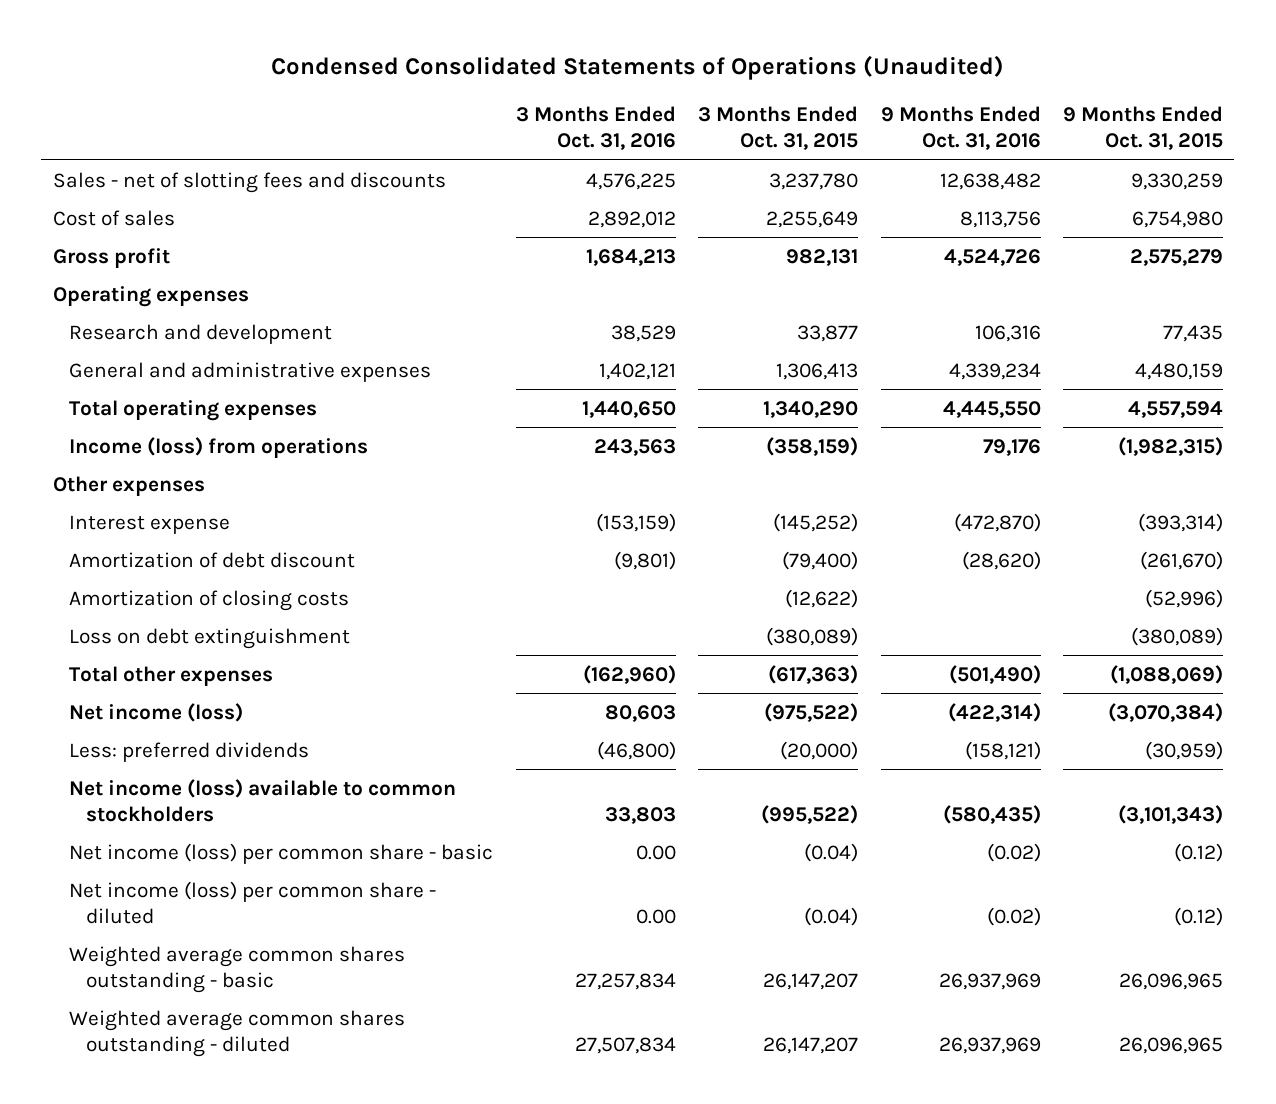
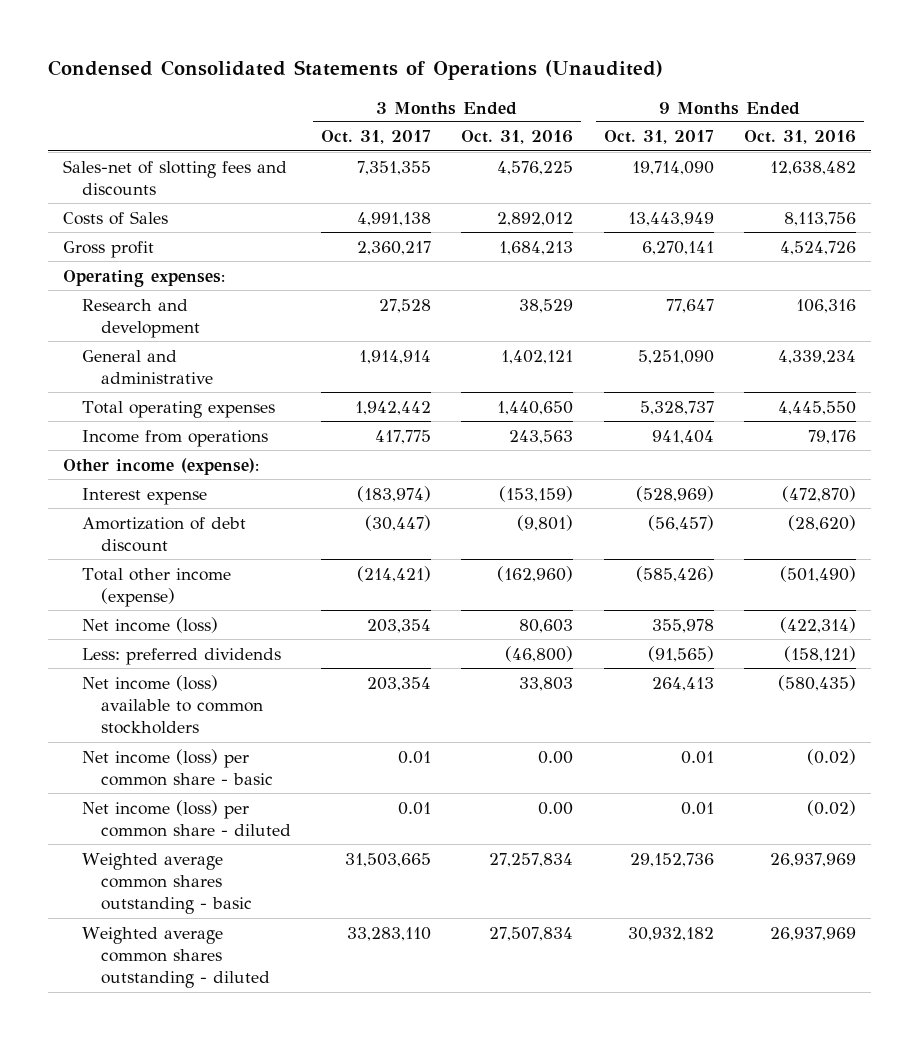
[698,105,859,151] 3 Months Ended Oct. 31, 2015 -> none
[1063,105,1224,151] 9 Months Ended Oct. 31, 2015 -> none
none -> [321,130,432,145] Oct. 31, 2017
none -> [603,130,714,145] Oct. 31, 2017
[52,171,446,193] Sales - net of slotting fees and discounts -> [63,159,288,196] Sales-net of slotting fees and discounts
[52,209,175,226] Cost of sales -> [63,210,169,225] Costs of Sales
[52,285,249,307] Operating expenses -> [63,269,226,287] Operating expenses:
[69,361,432,382] General and administrative expenses -> [81,349,213,384] General and administrative
[69,436,369,458] Income (loss) from operations -> [81,429,268,447] Income from operations
[52,475,205,496] Other expenses -> [63,457,260,475] Other income (expense):
[69,589,350,611] Amortization of closing costs -> none
[69,627,351,649] Loss on debt extinguishment -> none
[69,665,274,686] Total other expenses -> [81,567,231,607] Total other income (expense)

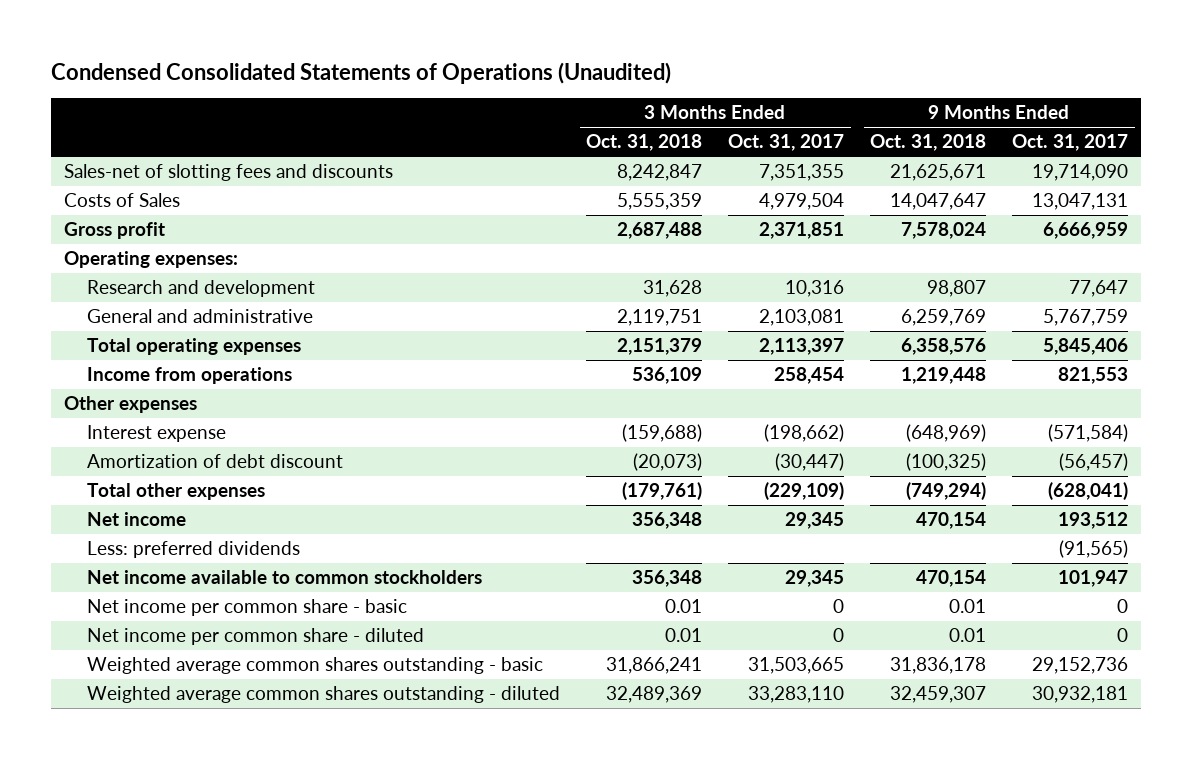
[461,130,574,145] Oct. 31, 2016 -> none
[744,130,857,145] Oct. 31, 2016 -> none
none -> [586,134,703,152] Oct. 31, 2018
none -> [870,134,987,152] Oct. 31, 2018
[357,211,432,226] 4,991,138 -> [759,193,845,211] 4,979,504
[627,211,714,226] 13,443,949 -> [1032,193,1129,211] 13,047,131
[357,240,432,255] 2,360,217 -> [759,222,845,240] 2,371,851
[641,240,714,255] 6,270,141 -> [1043,222,1129,240] 6,666,959
[379,298,432,313] 27,528 -> [785,280,845,298] 10,316
[359,349,432,364] 1,914,914 -> [759,309,845,327] 2,103,081
[637,349,714,364] 5,251,090 -> [1043,309,1129,327] 5,767,759
[355,400,432,415] 1,942,442 -> [759,338,845,356] 2,113,397
[639,400,714,415] 5,328,737 -> [1043,338,1129,356] 5,845,406
[375,429,432,444] 417,775 -> [774,367,845,385] 258,454
[651,429,714,444] 941,404 -> [1058,367,1129,385] 821,553
[63,457,260,475] Other income (expense): -> [63,396,197,414] Other expenses
[357,485,432,502] (183,974) -> [764,424,845,443] (198,662)
[635,485,714,502] (528,969) -> [1048,424,1129,443] (571,584)
[81,567,231,607] Total other income (expense) -> [87,483,266,501] Total other expenses
[357,565,432,582] (214,421) -> [764,482,845,501] (229,109)
[635,565,714,582] (585,426) -> [1048,482,1129,501] (628,041)
[81,616,218,633] Net income (loss) -> [87,512,187,527] Net income
[367,618,432,633] 203,354 -> [785,512,845,530] 29,345
[651,618,714,633] 355,978 -> [1058,512,1129,530] 193,512
[81,674,263,735] Net income (loss) available to common stockholders -> [87,570,483,585] Net income available to common stockholders
[367,676,432,691] 203,354 -> [785,570,845,588] 29,345
[651,676,714,691] 264,413 -> [1058,570,1129,588] 101,947
[81,748,273,786] Net income (loss) per common share - basic -> [87,599,408,617] Net income per common share - basic
[398,750,432,764] 0.01 -> [833,599,845,614] 0
[680,750,714,764] 0.01 -> [1117,599,1129,614] 0
[81,799,291,837] Net income (loss) per common share - diluted -> [87,628,425,646] Net income per common share - diluted
[398,801,432,815] 0.01 -> [833,628,845,643] 0
[680,801,714,815] 0.01 -> [1117,628,1129,643] 0
[627,926,714,941] 30,932,182 -> [1032,686,1129,704] 30,932,181

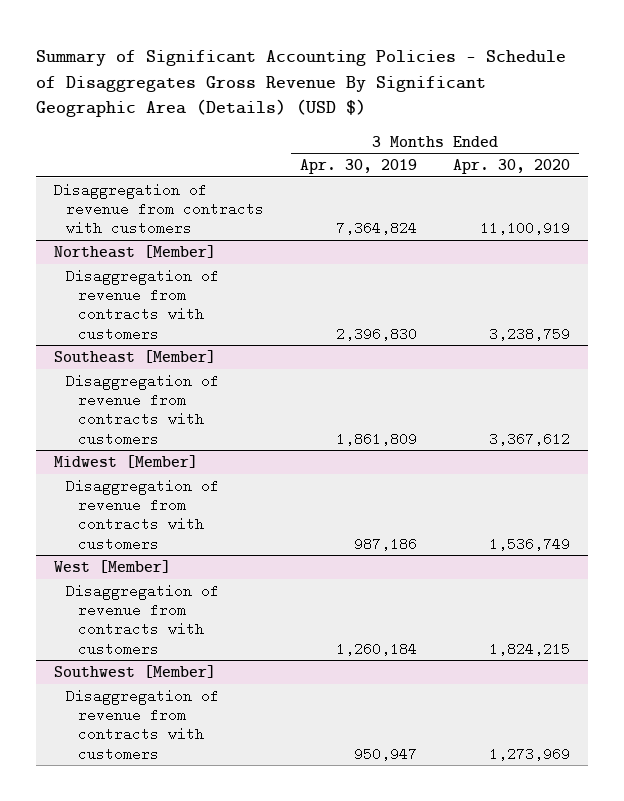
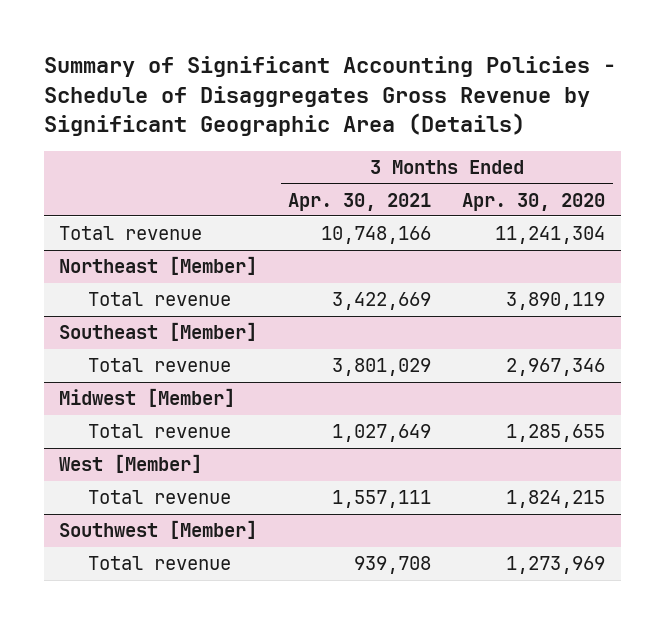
[36,49,567,118] Summary of Significant Accounting Policies - Schedule of Disaggregates Gross Revenue By Significant Geographic Area (Details) (USD $) -> [43,56,616,137] Summary of Significant Accounting Policies - Schedule of Disaggregates Gross Revenue by Significant Geographic Area (Details)
[300,159,418,175] Apr. 30, 2019 -> none
none -> [288,192,432,211] Apr. 30, 2021
[54,182,265,236] Disaggregation of revenue from contracts with customers -> none
none -> [59,226,203,241] Total revenue
[66,268,220,341] Disaggregation of revenue from contracts with customers -> none
none -> [88,292,232,307] Total revenue
[66,373,220,446] Disaggregation of revenue from contracts with customers -> none
none -> [88,358,232,373] Total revenue
[66,478,220,551] Disaggregation of revenue from contracts with customers -> none
none -> [88,424,232,439] Total revenue
[66,583,220,656] Disaggregation of revenue from contracts with customers -> [88,490,232,505] Total revenue
[66,688,220,761] Disaggregation of revenue from contracts with customers -> [88,556,232,571] Total revenue

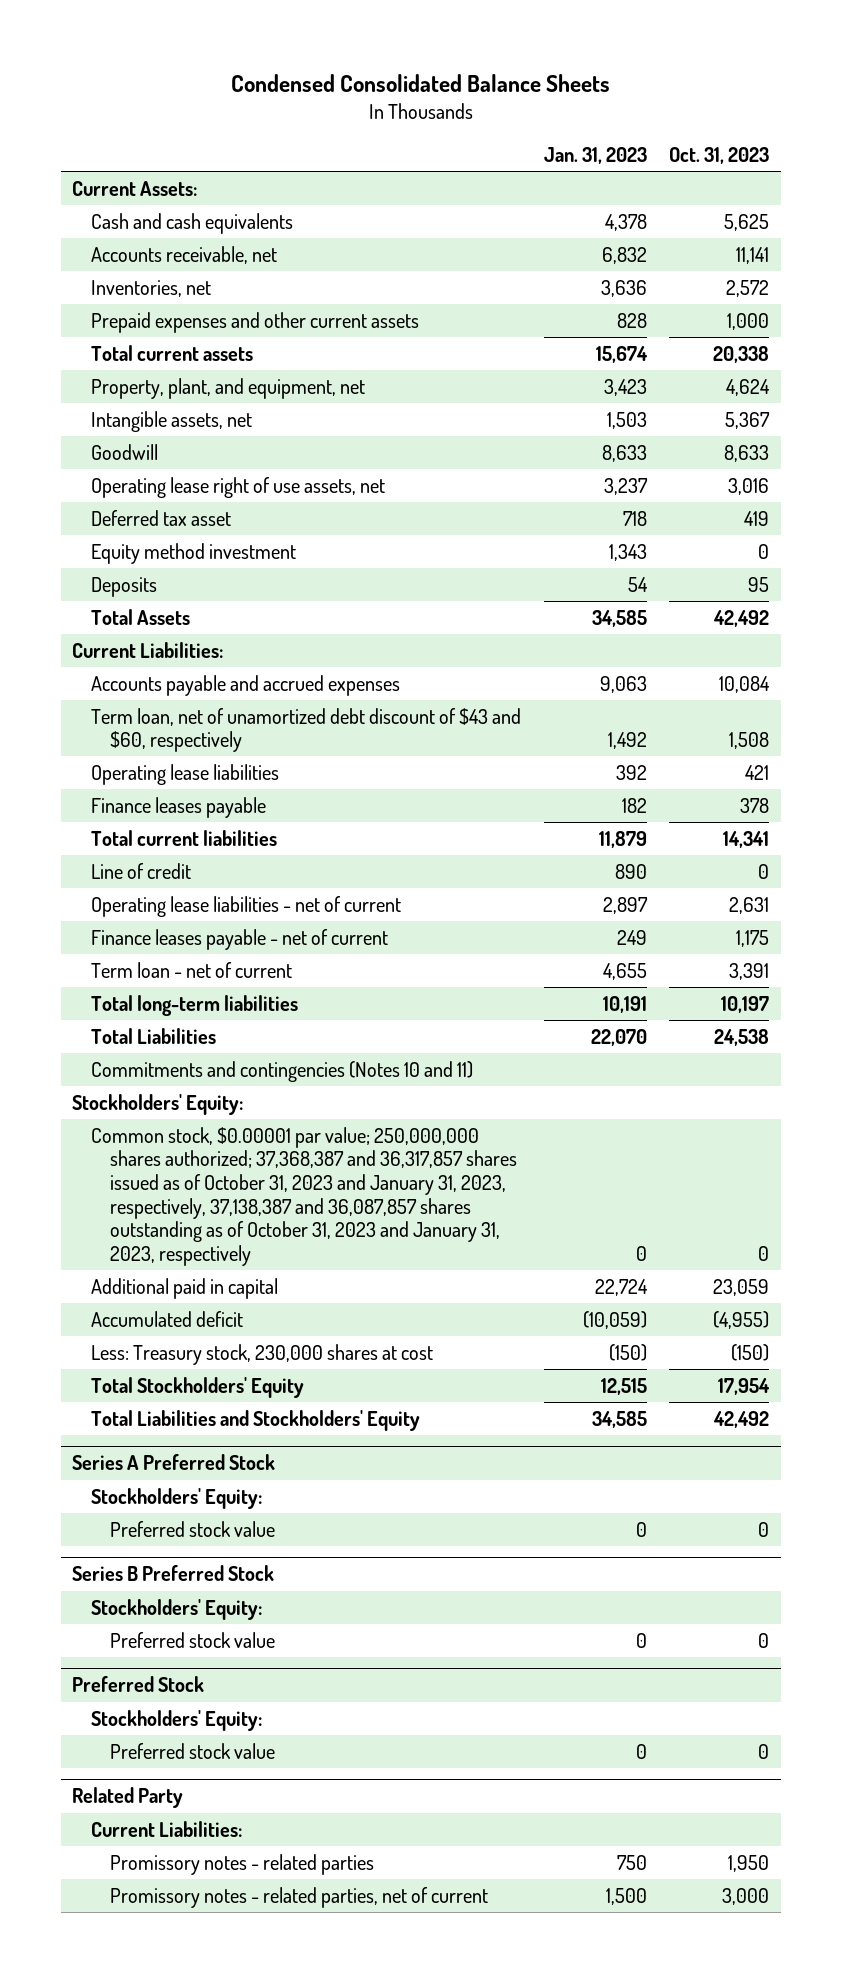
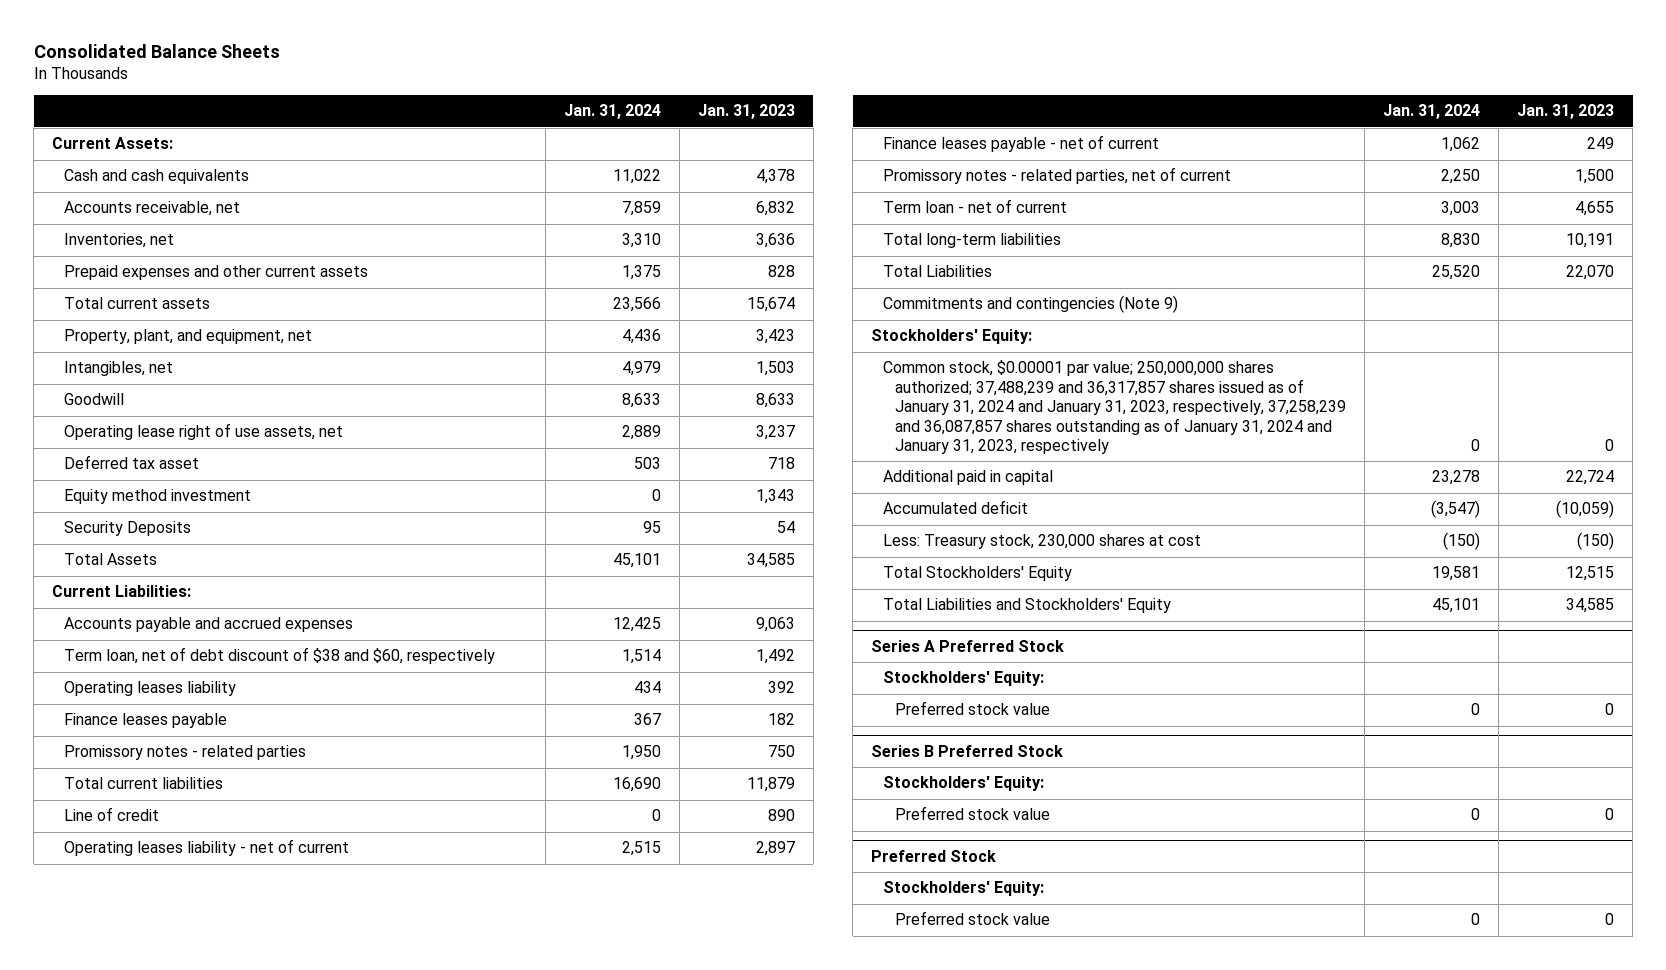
[230,73,610,92] Condensed Consolidated Balance Sheets -> [33,43,280,58] Consolidated Balance Sheets
[669,147,770,165] Oct. 31, 2023 -> none
none -> [563,104,661,120] Jan. 31, 2024
[90,410,252,432] Intangible assets, net -> [63,361,173,377] Intangibles, net
[90,576,157,597] Deposits -> [63,521,191,537] Security Deposits
[90,707,521,753] Term loan, net of unamortized debt discount of $43 and $60, respectively -> [63,647,495,665] Term loan, net of debt discount of $38 and $60, respectively
[90,763,279,785] Operating lease liabilities -> [63,681,236,697] Operating leases liability
none -> [63,745,306,761] Promissory notes - related parties
[90,895,401,917] Operating lease liabilities - net of current -> [63,839,349,857] Operating leases liability - net of current
none -> [883,167,1232,185] Promissory notes - related parties, net of current
[90,1060,473,1082] Commitments and contingencies (Notes 10 and 11) -> [883,295,1179,314] Commitments and contingencies (Note 9)
[90,1126,517,1267] Common stock, $0.00001 par value; 250,000,000 shares authorized; 37,368,387 and 36,317,857 shares issued as of October 31, 2023 and January 31, 2023, respectively, 37,138,387 and 36,087,857 shares outstanding as of October 31, 2023 and January 31, 2023, respectively -> [883,360,1346,455] Common stock, $0.00001 par value; 250,000,000 shares authorized; 37,488,239 and 36,317,857 shares issued as of January 31, 2024 and January 31, 2023, respectively, 37,258,239 and 36,087,857 shares outstanding as of January 31, 2024 and January 31, 2023, respectively
[72,1787,184,1809] Related Party -> none
[90,1820,242,1837] Current Liabilities: -> none
[109,1853,374,1875] Promissory notes - related parties -> none
[109,1886,488,1908] Promissory notes - related parties, net of current -> none

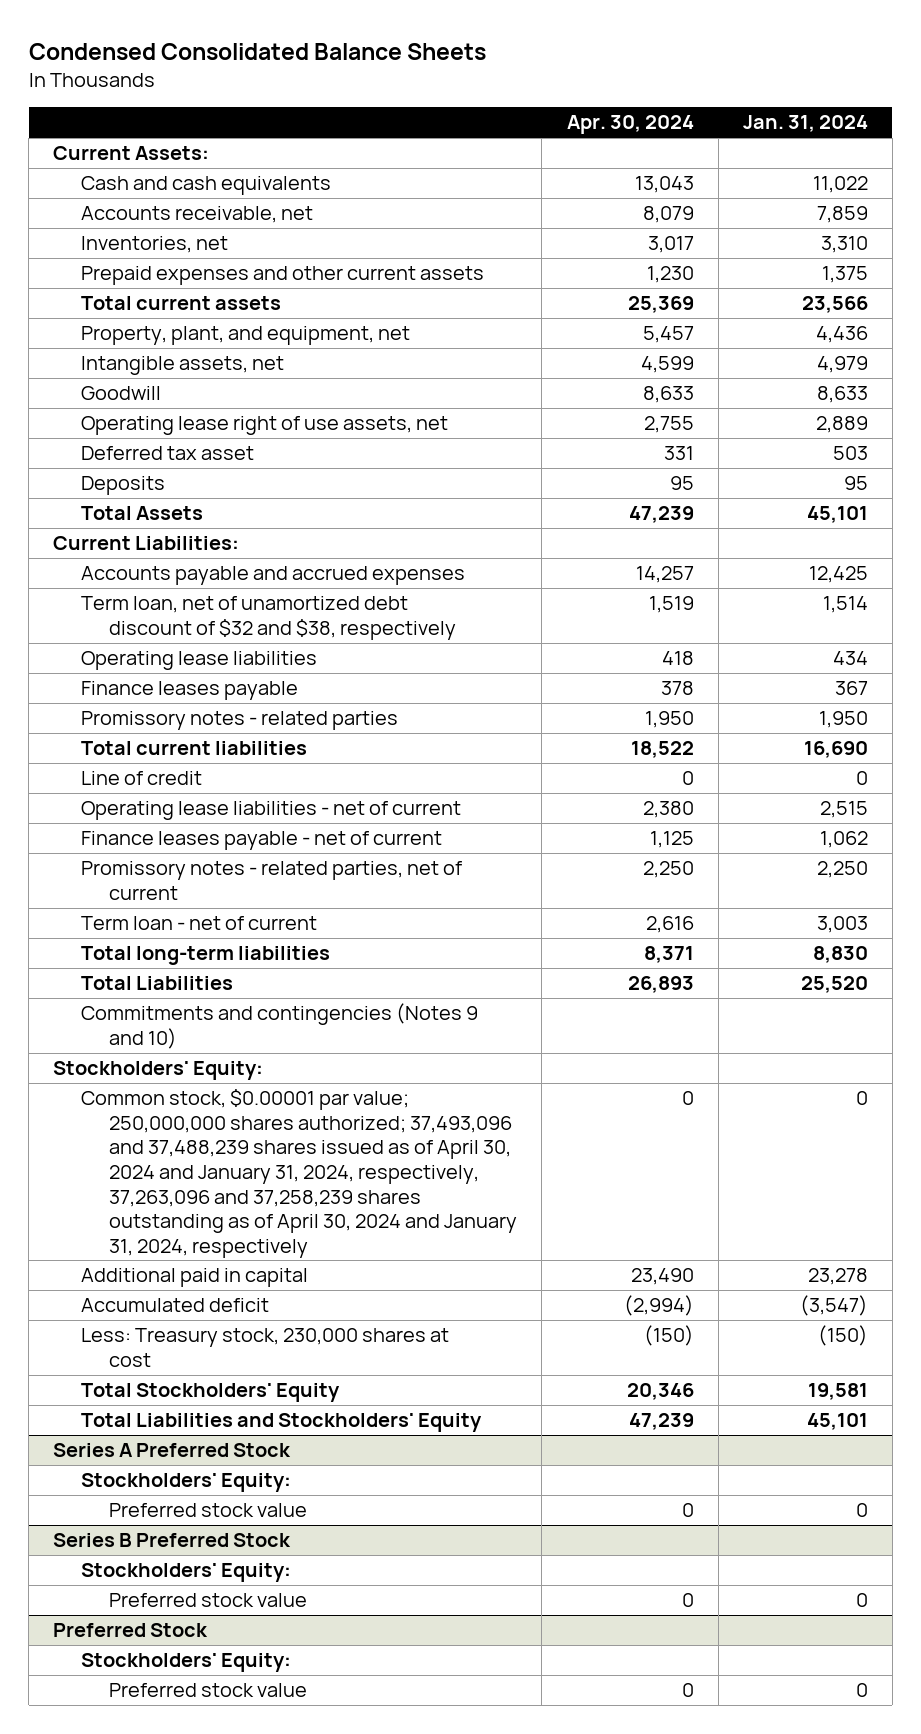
[33,43,280,58] Consolidated Balance Sheets -> [28,42,486,60] Condensed Consolidated Balance Sheets
[697,104,795,120] Jan. 31, 2023 -> none
none -> [566,115,694,135] Apr. 30, 2024
[63,361,173,377] Intangibles, net -> [81,356,285,376] Intangible assets, net
[63,489,251,505] Equity method investment -> none
[63,521,191,537] Security Deposits -> [81,476,166,496] Deposits
[63,647,495,665] Term loan, net of debt discount of $38 and $60, respectively -> [81,596,457,640] Term loan, net of unamortized debt discount of $32 and $38, respectively
[63,681,236,697] Operating leases liability -> [81,651,318,671] Operating lease liabilities
[63,839,349,857] Operating leases liability - net of current -> [81,801,462,821] Operating lease liabilities - net of current
[883,295,1179,314] Commitments and contingencies (Note 9) -> [81,1003,479,1049] Commitments and contingencies (Notes 9 and 10)
[883,360,1346,455] Common stock, $0.00001 par value; 250,000,000 shares authorized; 37,488,239 and 36,317,857 shares issued as of January 31, 2024 and January 31, 2023, respectively, 37,258,239 and 36,087,857 shares outstanding as of January 31, 2024 and January 31, 2023, respectively -> [81,1089,518,1258] Common stock, $0.00001 par value; 250,000,000 shares authorized; 37,493,096 and 37,488,239 shares issued as of April 30, 2024 and January 31, 2024, respectively, 37,263,096 and 37,258,239 shares outstanding as of April 30, 2024 and January 31, 2024, respectively

